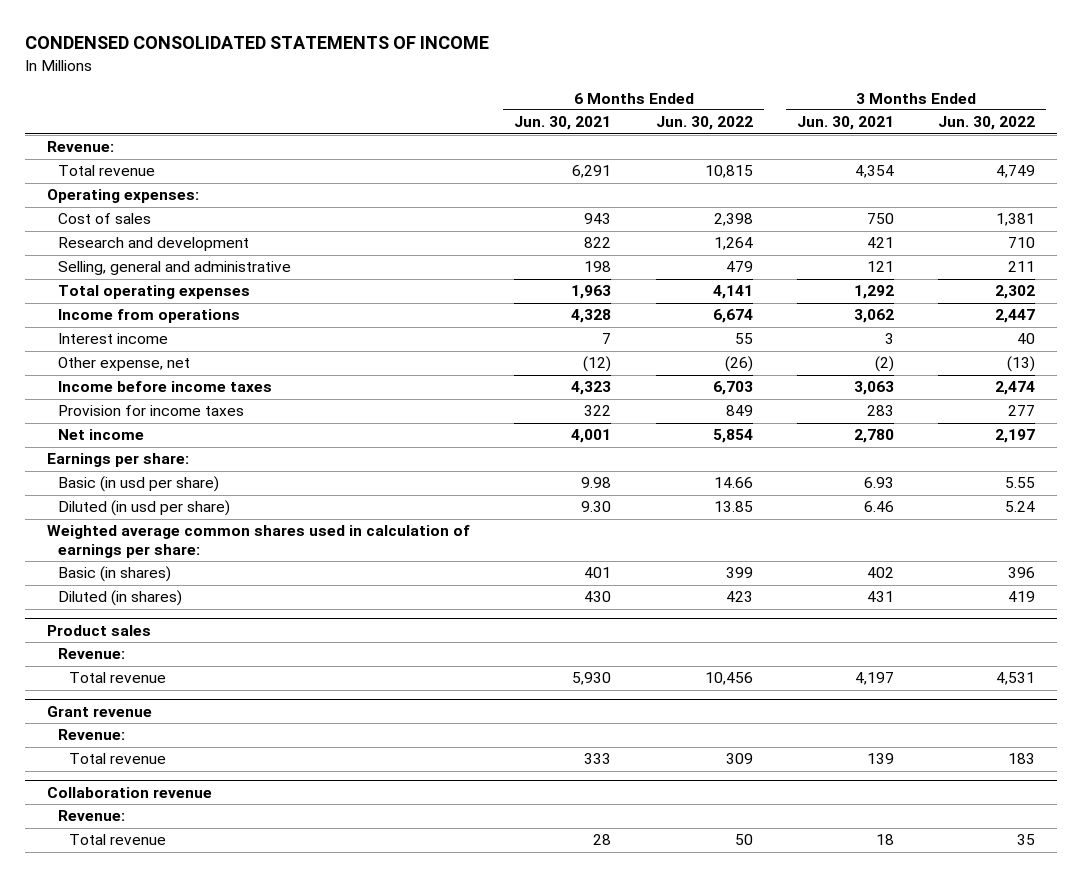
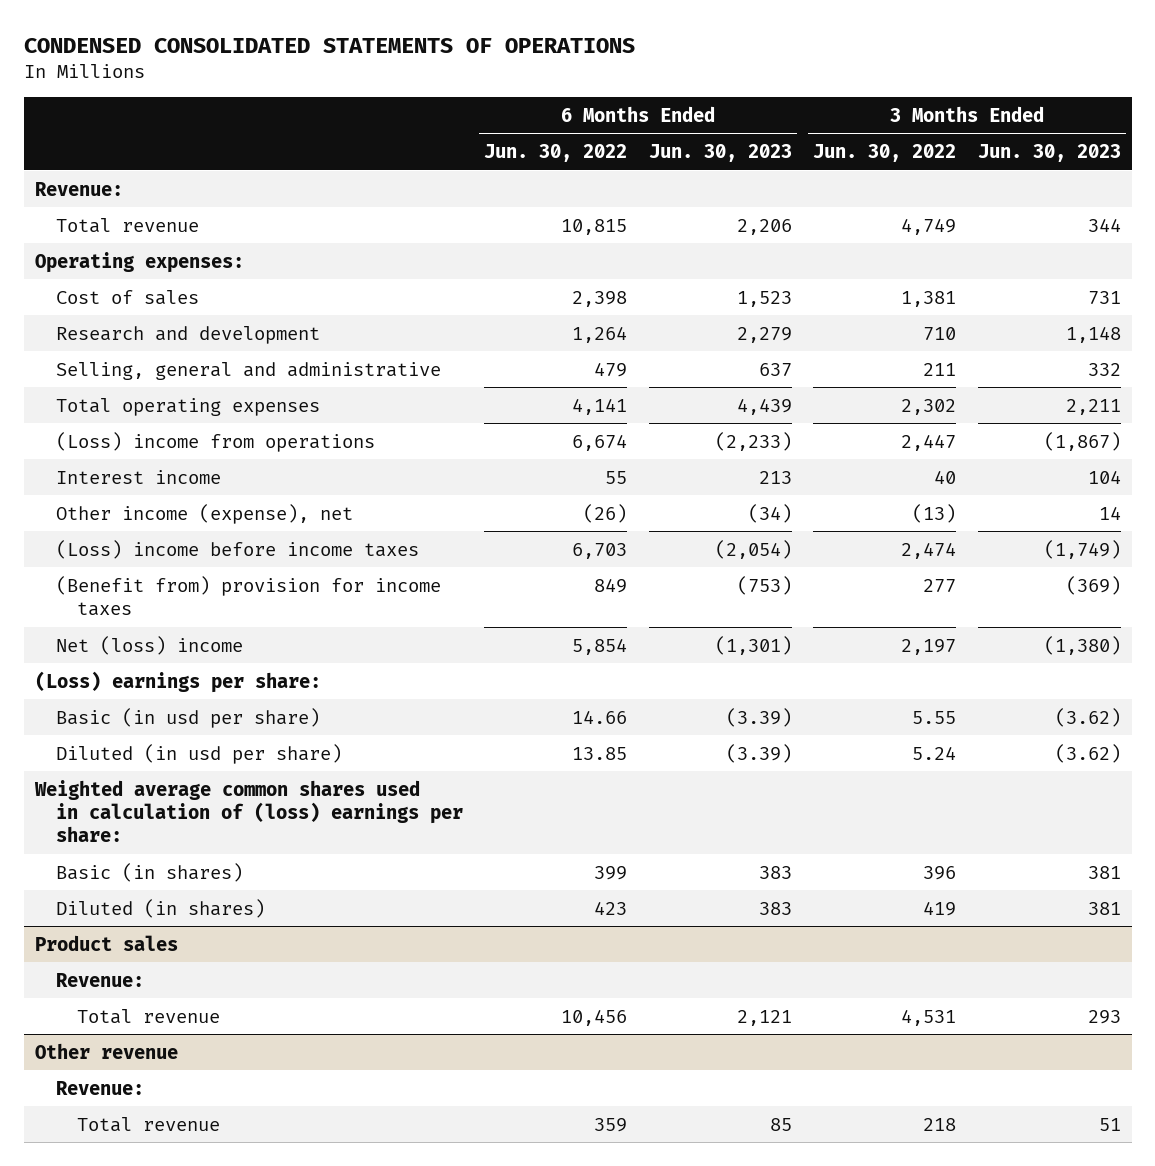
[25,36,490,50] CONDENSED CONSOLIDATED STATEMENTS OF INCOME -> [23,37,635,53] CONDENSED CONSOLIDATED STATEMENTS OF OPERATIONS
[514,116,612,131] Jun. 30, 2021 -> none
[796,116,894,131] Jun. 30, 2021 -> none
none -> [648,144,792,163] Jun. 30, 2023
none -> [977,144,1121,163] Jun. 30, 2023
[58,309,241,324] Income from operations -> [55,431,375,452] (Loss) income from operations
[58,357,191,372] Other expense, net -> [55,503,353,524] Other income (expense), net
[58,381,273,393] Income before income taxes -> [55,539,419,559] (Loss) income before income taxes
[58,405,245,417] Provision for income taxes -> [55,575,441,617] (Benefit from) provision for income taxes
[58,429,145,441] Net income -> [55,635,243,655] Net (loss) income
[47,453,190,468] Earnings per share: -> [34,670,321,693] (Loss) earnings per share:
[47,525,471,559] Weighted average common shares used in calculation of earnings per share: -> [33,779,463,843] Weighted average common shares used in calculation of (loss) earnings per share:
[47,705,153,717] Grant revenue -> none
[58,729,126,741] Revenue: -> none
[69,753,167,765] Total revenue -> none
[47,786,213,798] Collaboration revenue -> none
none -> [34,1042,178,1059] Other revenue
[734,834,753,846] 50 -> [594,1117,628,1132] 359
[1017,834,1036,846] 35 -> [923,1117,957,1131] 218

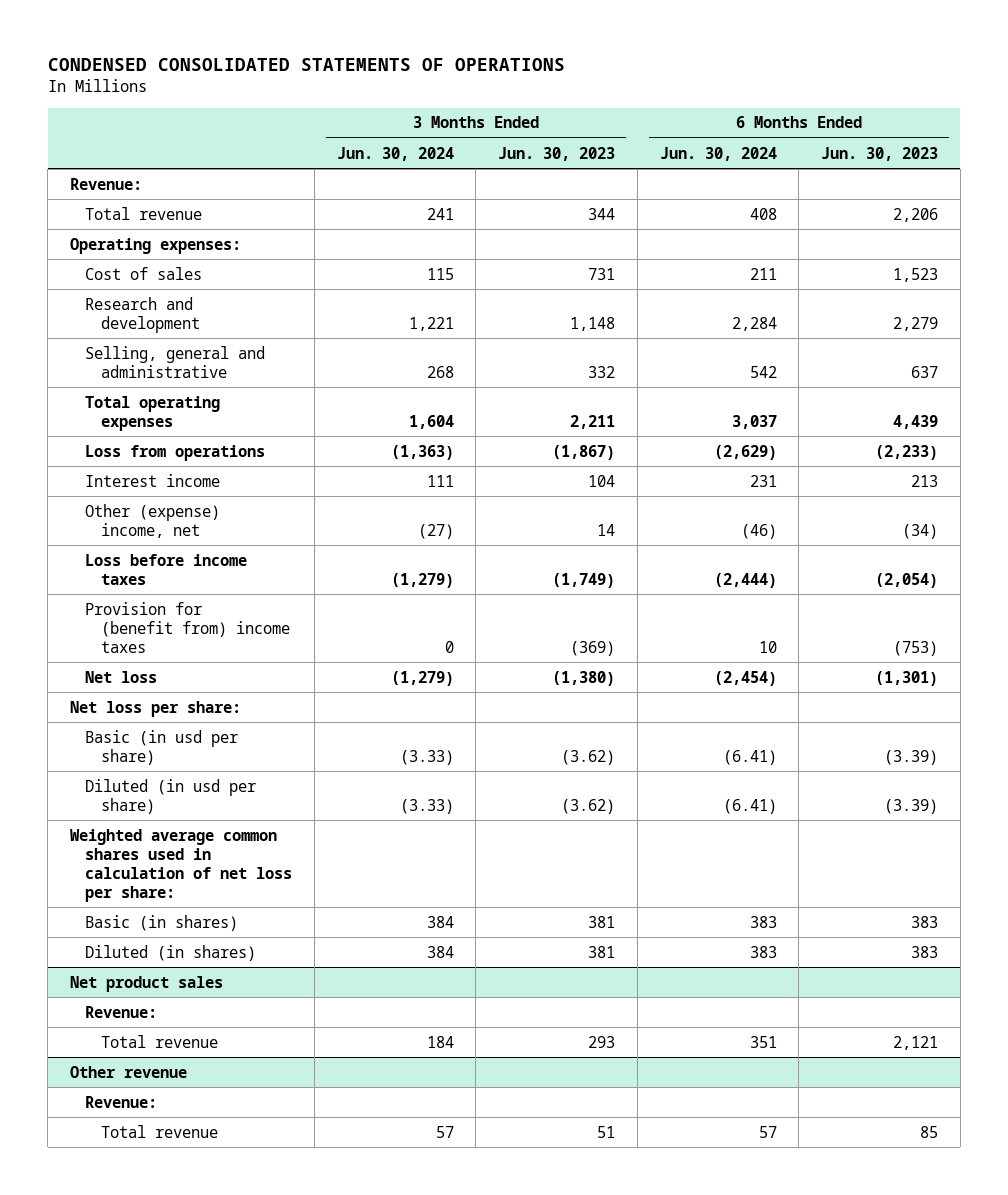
[484,144,628,163] Jun. 30, 2022 -> none
[813,144,957,163] Jun. 30, 2022 -> none
none -> [336,146,454,161] Jun. 30, 2024
none -> [659,146,777,161] Jun. 30, 2024
[55,431,375,452] (Loss) income from operations -> [85,444,266,461] Loss from operations
[55,503,353,524] Other income (expense), net -> [85,503,221,538] Other (expense) income, net
[55,539,419,559] (Loss) income before income taxes -> [85,553,248,585] Loss before income taxes
[55,575,441,617] (Benefit from) provision for income taxes -> [85,601,290,653] Provision for (benefit from) income taxes
[55,635,243,655] Net (loss) income -> [85,670,158,683] Net loss
[34,670,321,693] (Loss) earnings per share: -> [69,700,241,717] Net loss per share:
[33,779,463,843] Weighted average common shares used in calculation of (loss) earnings per share: -> [69,828,293,902] Weighted average common shares used in calculation of net loss per share:
[34,934,178,951] Product sales -> [69,975,223,992] Net product sales

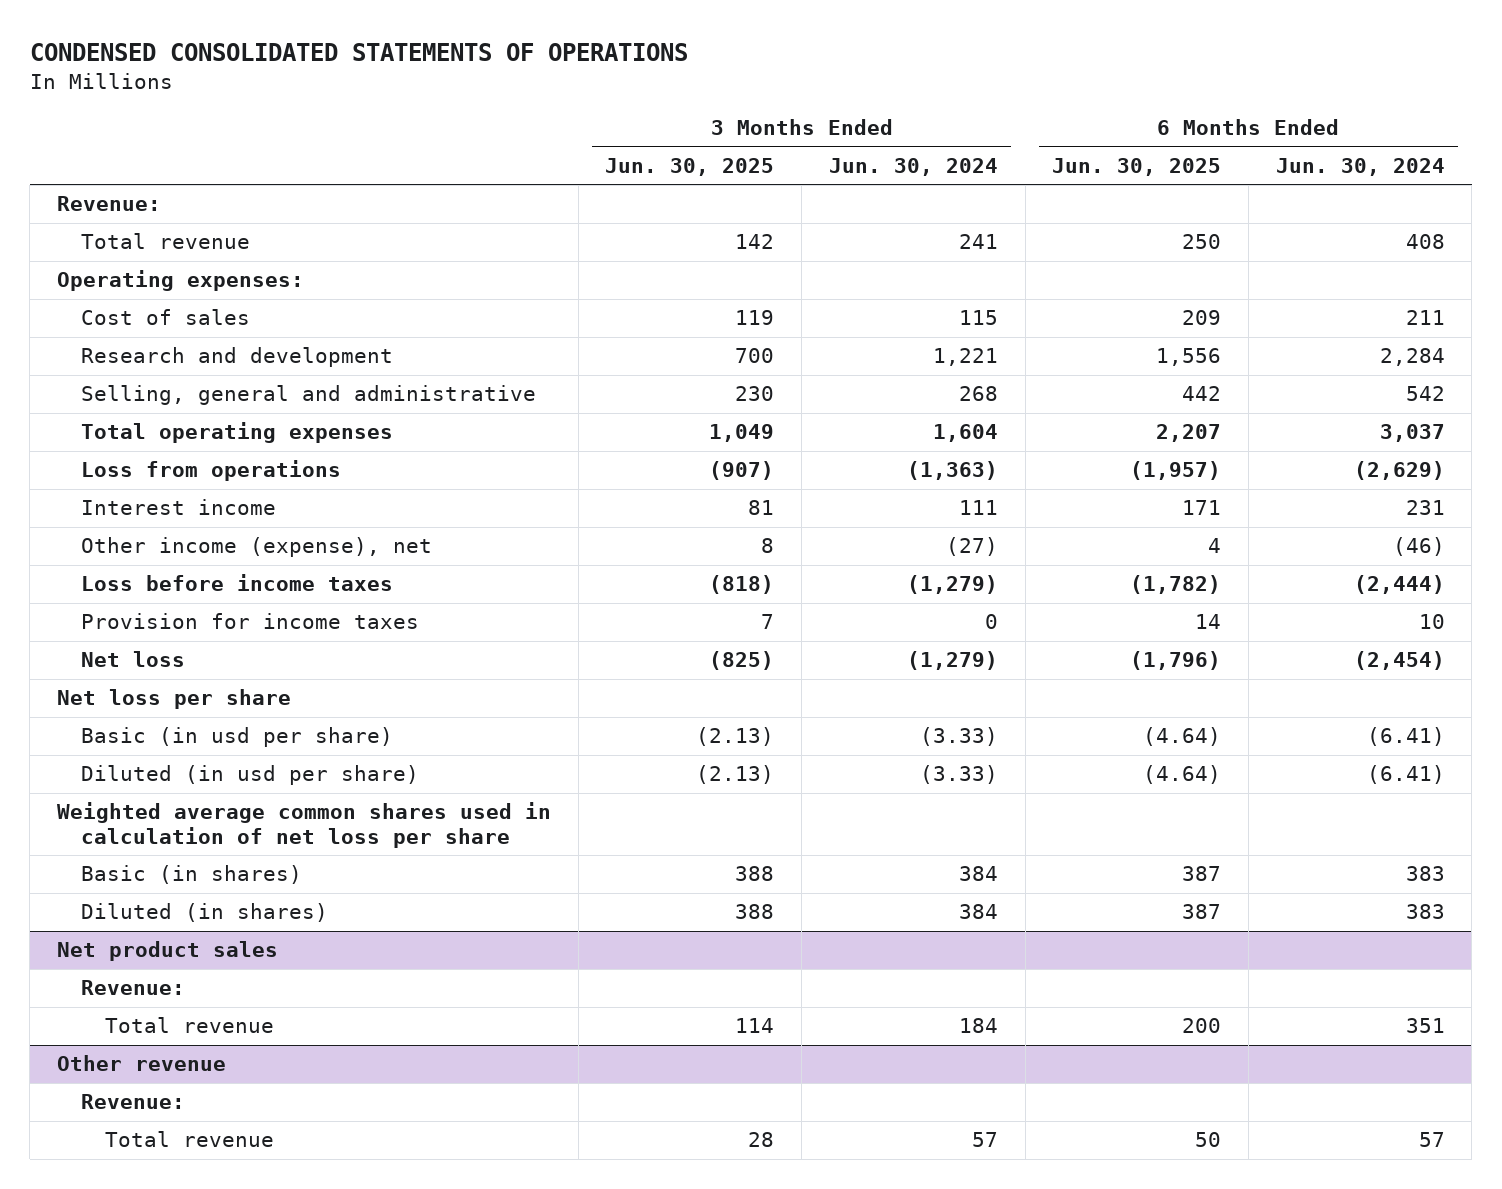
[498,146,616,161] Jun. 30, 2023 -> none
[821,146,939,161] Jun. 30, 2023 -> none
none -> [605,157,775,176] Jun. 30, 2025
none -> [1052,157,1222,176] Jun. 30, 2025
[85,503,221,538] Other (expense) income, net -> [81,537,433,558] Other income (expense), net
[85,601,290,653] Provision for (benefit from) income taxes -> [81,613,420,630] Provision for income taxes
[69,700,241,717] Net loss per share: -> [57,689,292,710] Net loss per share
[69,828,293,902] Weighted average common shares used in calculation of net loss per share: -> [57,802,552,848] Weighted average common shares used in calculation of net loss per share

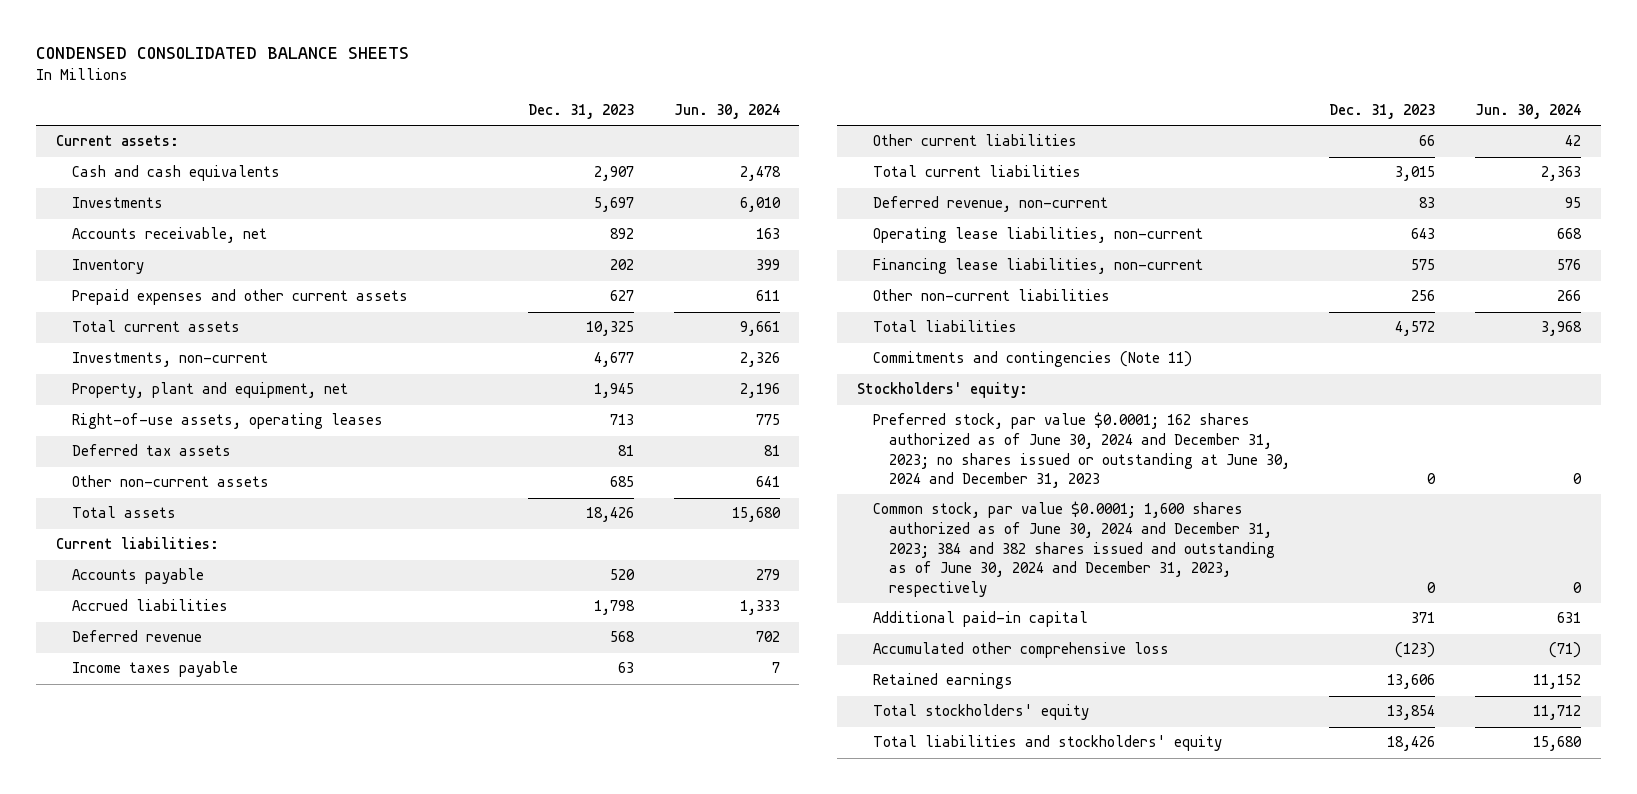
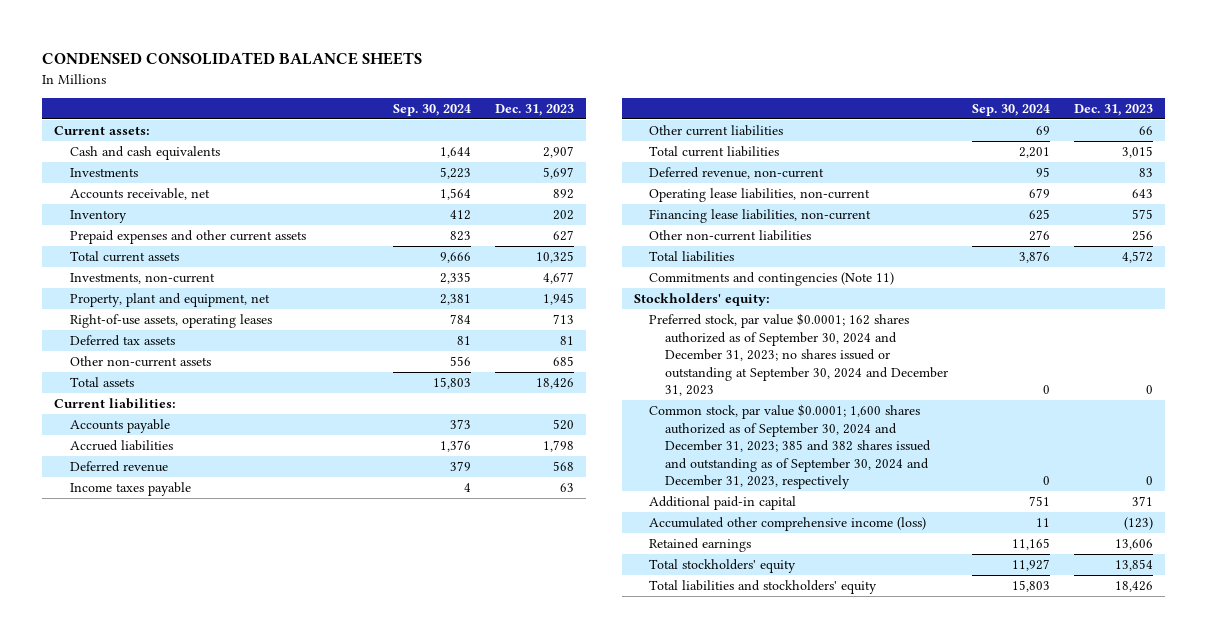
[673,104,780,120] Jun. 30, 2024 -> none
none -> [393,103,472,116] Sep. 30, 2024
[872,412,1290,489] Preferred stock, par value $0.0001; 162 shares authorized as of June 30, 2024 and December 31, 2023; no shares issued or outstanding at June 30, 2024 and December 31, 2023 -> [649,313,949,397] Preferred stock, par value $0.0001; 162 shares authorized as of September 30, 2024 and December 31, 2023; no shares issued or outstanding at September 30, 2024 and December 31, 2023
[872,501,1275,597] Common stock, par value $0.0001; 1,600 shares authorized as of June 30, 2024 and December 31, 2023; 384 and 382 shares issued and outstanding as of June 30, 2024 and December 31, 2023, respectively -> [649,404,932,490] Common stock, par value $0.0001; 1,600 shares authorized as of September 30, 2024 and December 31, 2023; 385 and 382 shares issued and outstanding as of September 30, 2024 and December 31, 2023, respectively
[872,642,1169,659] Accumulated other comprehensive loss -> [649,517,927,532] Accumulated other comprehensive income (loss)

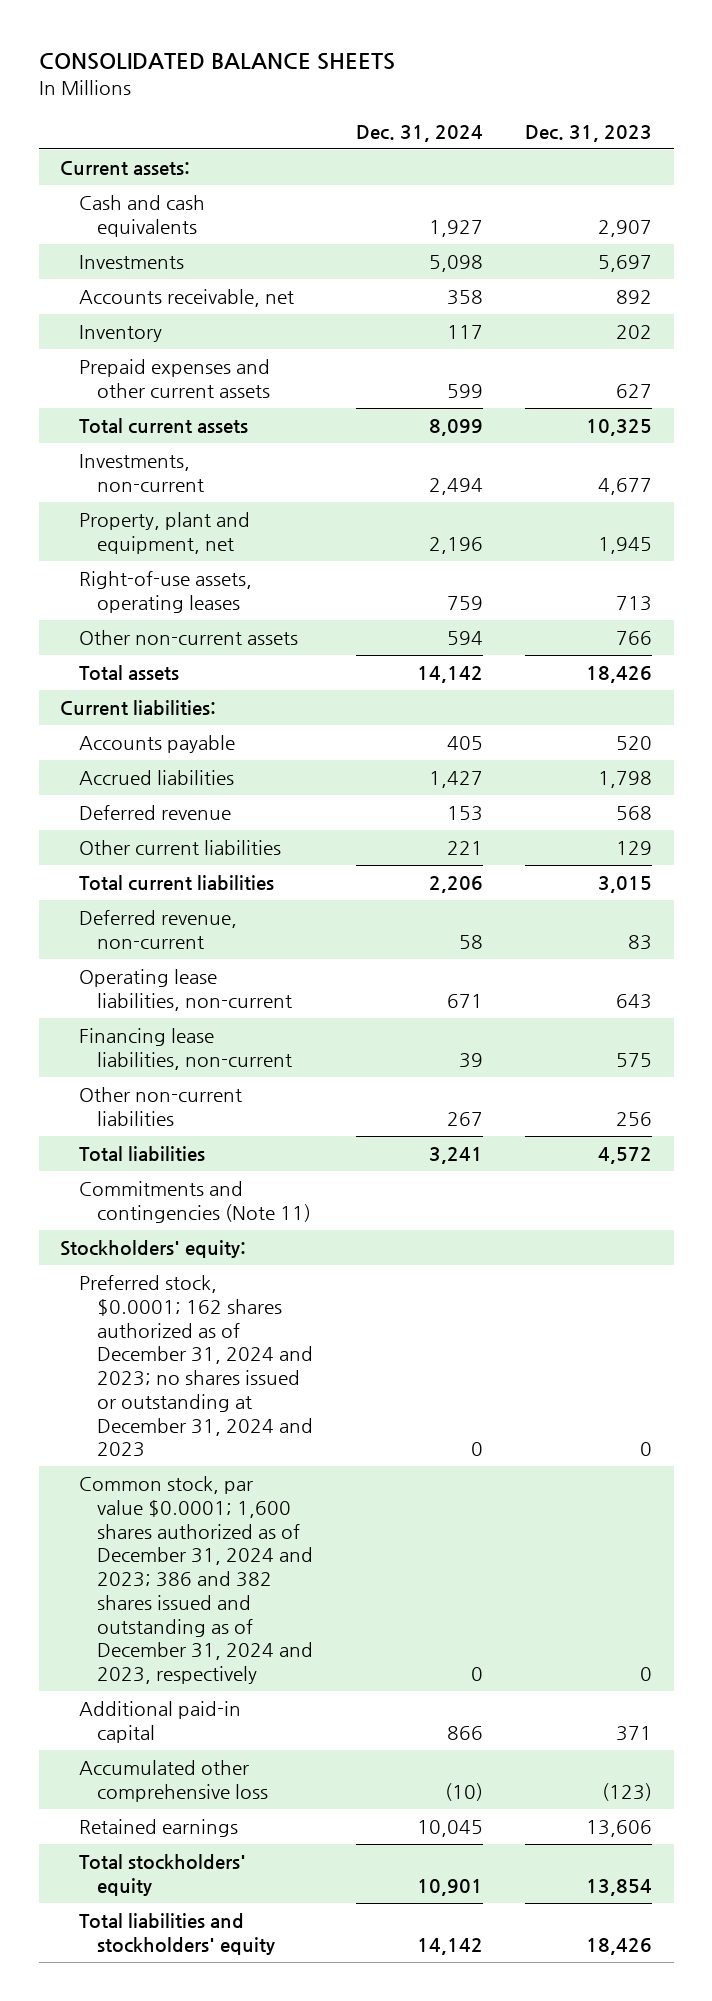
[42,52,423,66] CONDENSED CONSOLIDATED BALANCE SHEETS -> [38,53,395,71] CONSOLIDATED BALANCE SHEETS
[393,103,472,116] Sep. 30, 2024 -> none
none -> [355,124,483,142] Dec. 31, 2024
[70,335,176,347] Deferred tax assets -> none
[553,356,575,367] 685 -> [616,631,653,646] 766
[70,482,192,497] Income taxes payable -> none
[1139,126,1154,136] 66 -> [616,841,653,856] 129
[649,313,949,397] Preferred stock, par value $0.0001; 162 shares authorized as of September 30, 2024 and December 31, 2023; no shares issued or outstanding at September 30, 2024 and December 31, 2023 -> [78,1275,314,1458] Preferred stock, $0.0001; 162 shares authorized as of December 31, 2024 and 2023; no shares issued or outstanding at December 31, 2024 and 2023
[649,404,932,490] Common stock, par value $0.0001; 1,600 shares authorized as of September 30, 2024 and December 31, 2023; 385 and 382 shares issued and outstanding as of September 30, 2024 and December 31, 2023, respectively -> [78,1476,314,1685] Common stock, par value $0.0001; 1,600 shares authorized as of December 31, 2024 and 2023; 386 and 382 shares issued and outstanding as of December 31, 2024 and 2023, respectively
[649,517,927,532] Accumulated other comprehensive income (loss) -> [78,1760,269,1803] Accumulated other comprehensive loss

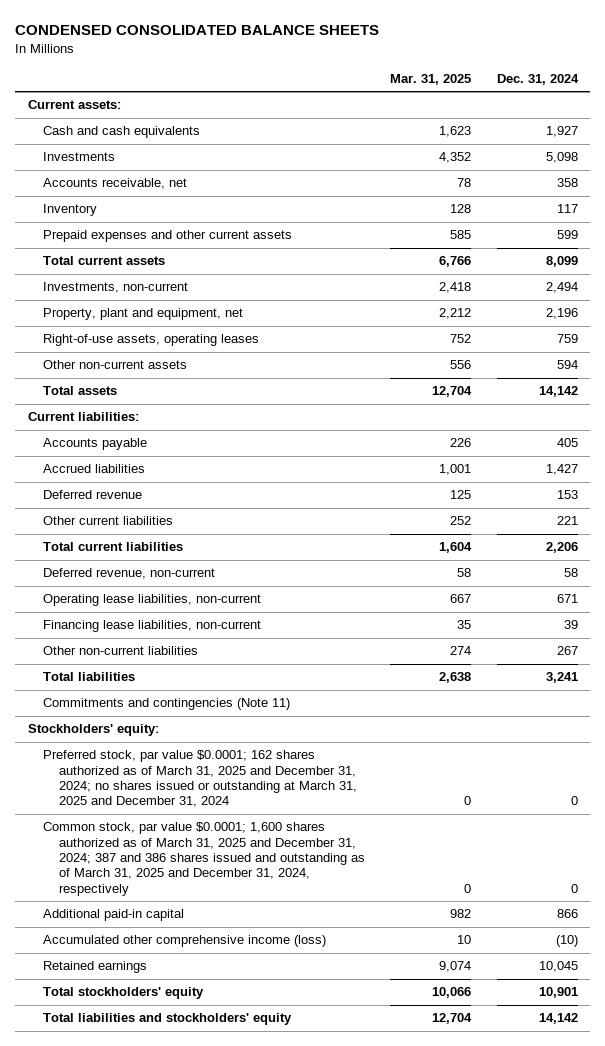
[38,53,395,71] CONSOLIDATED BALANCE SHEETS -> [15,25,380,36] CONDENSED CONSOLIDATED BALANCE SHEETS
[525,124,653,142] Dec. 31, 2023 -> none
none -> [390,74,472,86] Mar. 31, 2025
[78,1275,314,1458] Preferred stock, $0.0001; 162 shares authorized as of December 31, 2024 and 2023; no shares issued or outstanding at December 31, 2024 and 2023 -> [43,750,357,808] Preferred stock, par value $0.0001; 162 shares authorized as of March 31, 2025 and December 31, 2024; no shares issued or outstanding at March 31, 2025 and December 31, 2024
[78,1476,314,1685] Common stock, par value $0.0001; 1,600 shares authorized as of December 31, 2024 and 2023; 386 and 382 shares issued and outstanding as of December 31, 2024 and 2023, respectively -> [43,822,365,896] Common stock, par value $0.0001; 1,600 shares authorized as of March 31, 2025 and December 31, 2024; 387 and 386 shares issued and outstanding as of March 31, 2025 and December 31, 2024, respectively
[78,1760,269,1803] Accumulated other comprehensive loss -> [43,935,327,948] Accumulated other comprehensive income (loss)

